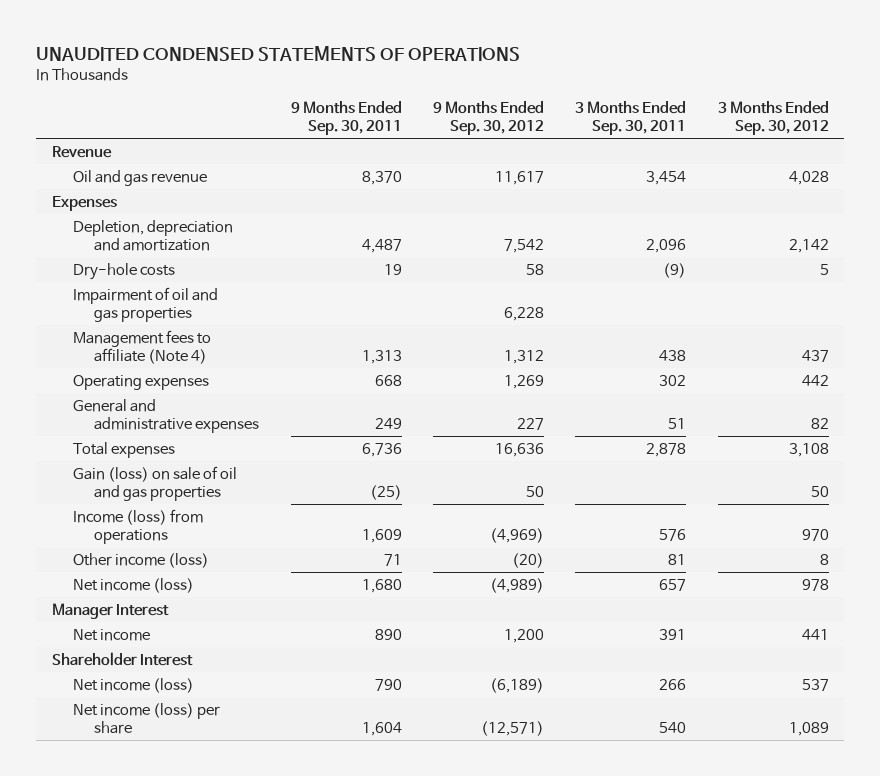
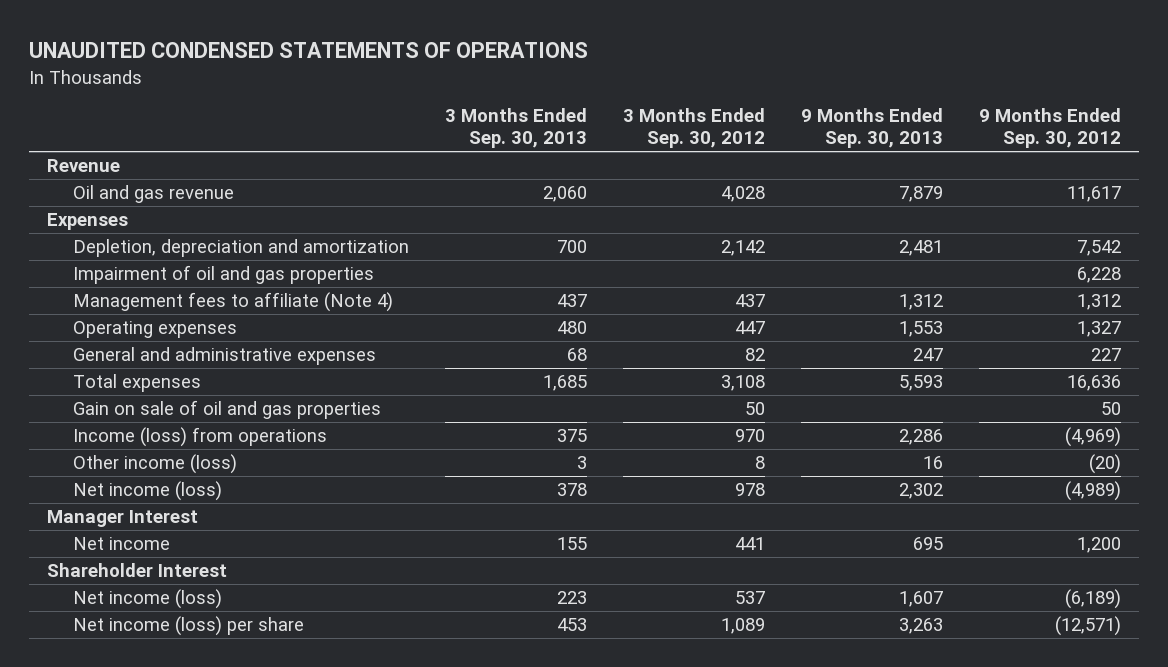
[290,101,402,136] 9 Months Ended Sep. 30, 2011 -> none
[575,101,687,136] 3 Months Ended Sep. 30, 2011 -> none
none -> [445,108,588,149] 3 Months Ended Sep. 30, 2013
none -> [801,108,944,149] 9 Months Ended Sep. 30, 2013
[73,262,176,280] Dry-hole costs -> none
[503,374,544,389] 1,269 -> [1077,321,1122,338] 1,327
[801,374,829,386] 442 -> [735,321,766,335] 447
[73,465,238,501] Gain (loss) on sale of oil and gas properties -> [73,400,382,420] Gain on sale of oil and gas properties

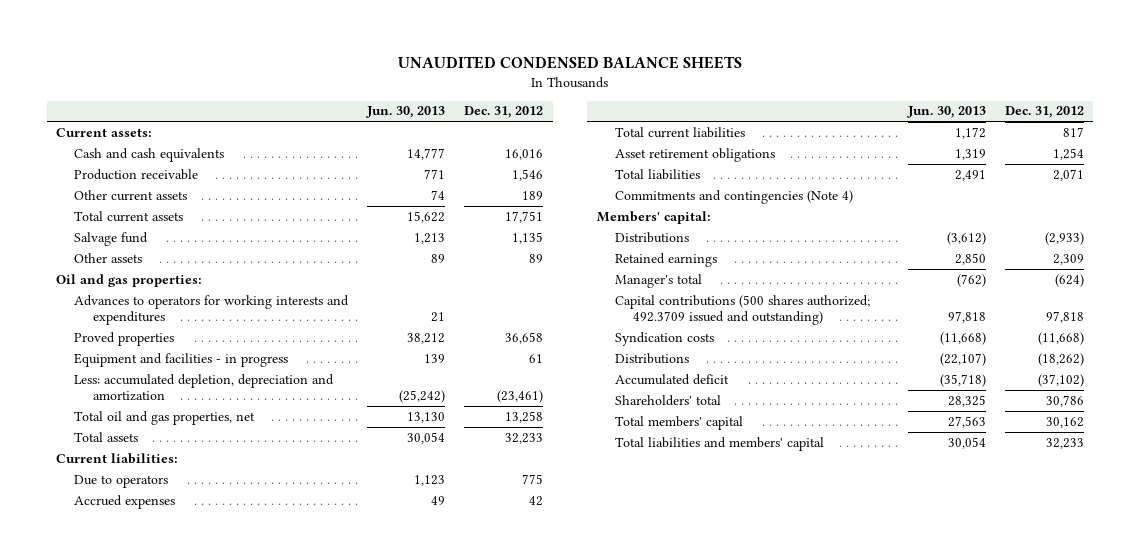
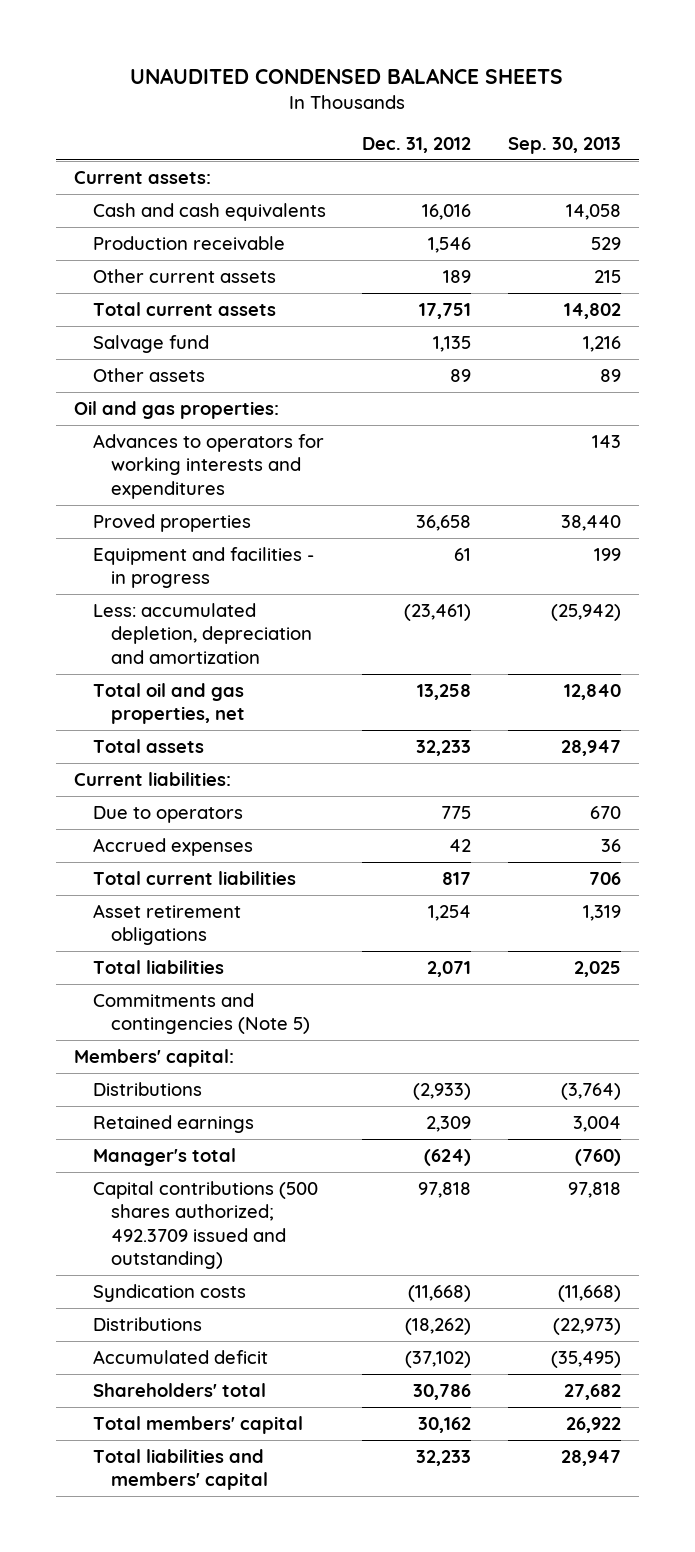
[366,106,446,119] Jun. 30, 2013 -> none
none -> [507,136,621,154] Sep. 30, 2013
[614,189,853,204] Commitments and contingencies (Note 4) -> [92,993,311,1035] Commitments and contingencies (Note 5)

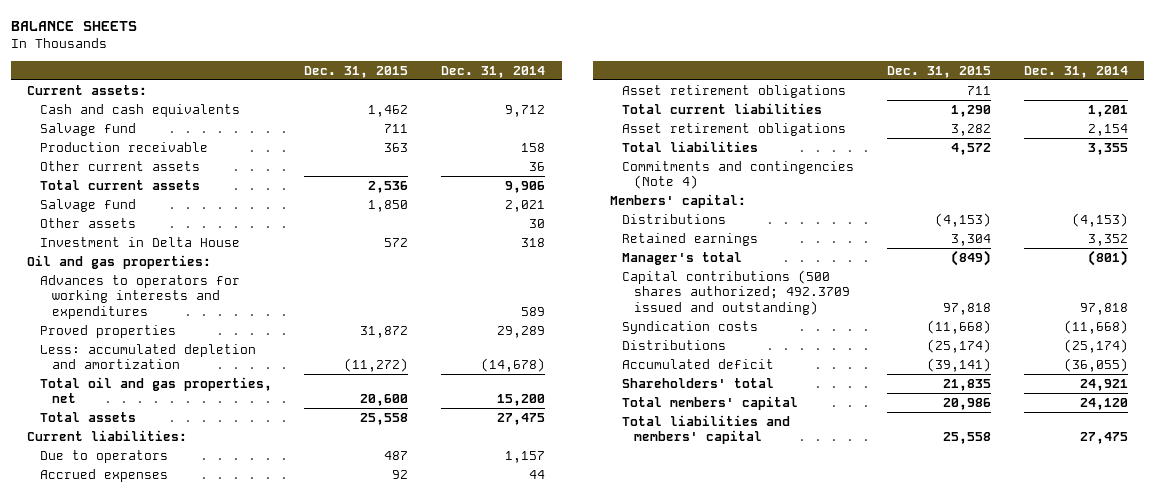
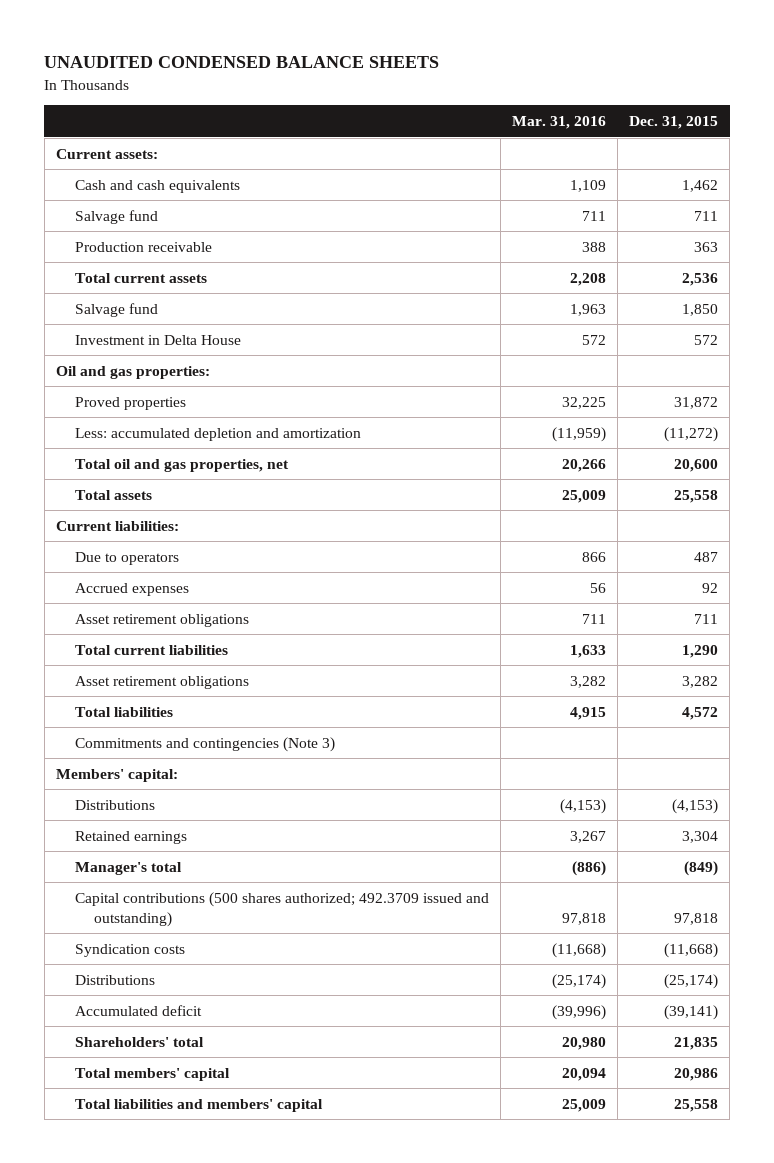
[11,20,138,31] BALANCE SHEETS -> [44,56,440,69] UNAUDITED CONDENSED BALANCE SHEETS
[441,65,546,78] Dec. 31, 2014 -> none
none -> [511,116,606,130] Mar. 31, 2016
[39,160,200,171] Other current assets -> none
[39,217,136,228] Other assets -> none
[39,274,240,319] Advances to operators for working interests and expenditures -> none
[622,160,855,190] Commitments and contingencies (Note 4) -> [74,736,335,752] Commitments and contingencies (Note 3)

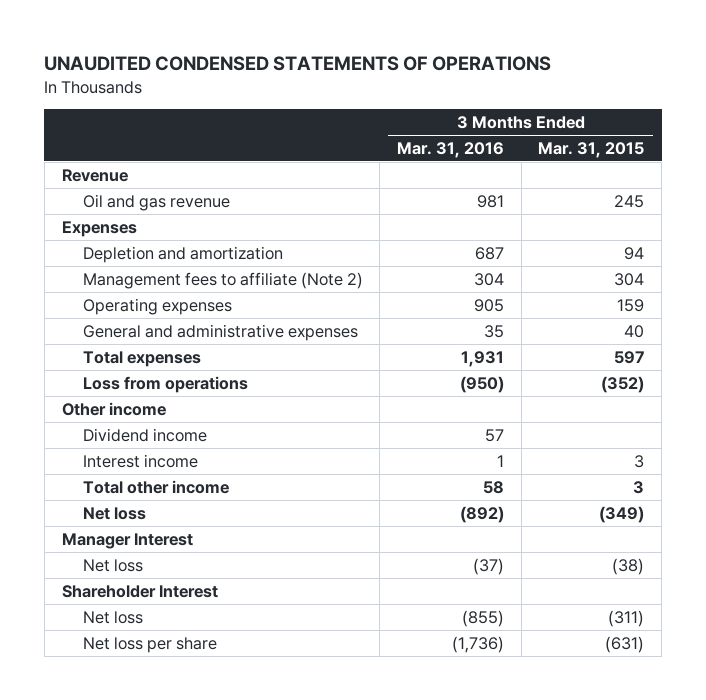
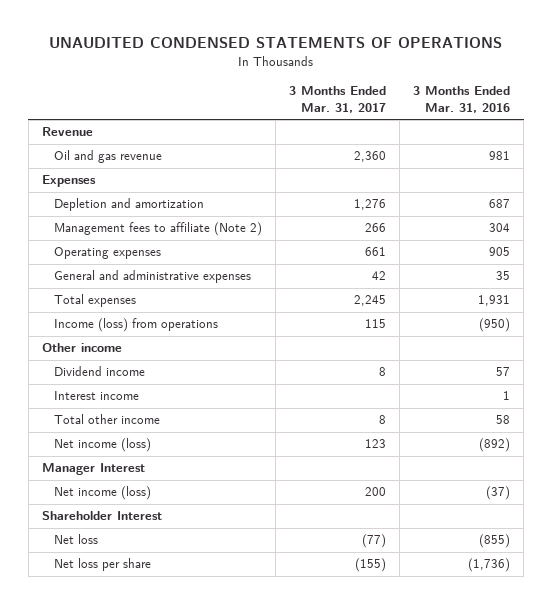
[538,141,645,158] Mar. 31, 2015 -> none
none -> [289,85,387,113] 3 Months Ended Mar. 31, 2017
[82,375,248,393] Loss from operations -> [54,318,219,333] Income (loss) from operations
[82,506,146,520] Net loss -> [54,438,152,453] Net income (loss)
[82,558,143,572] Net loss -> [54,486,152,501] Net income (loss)

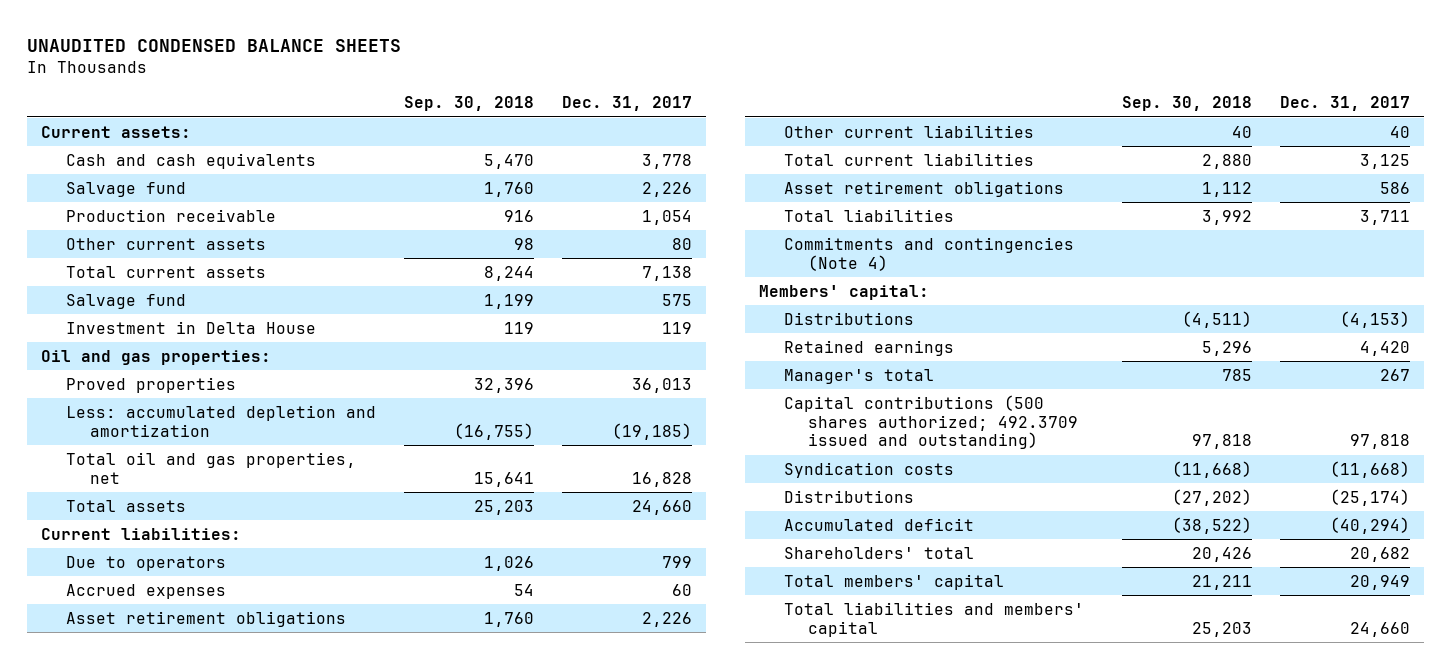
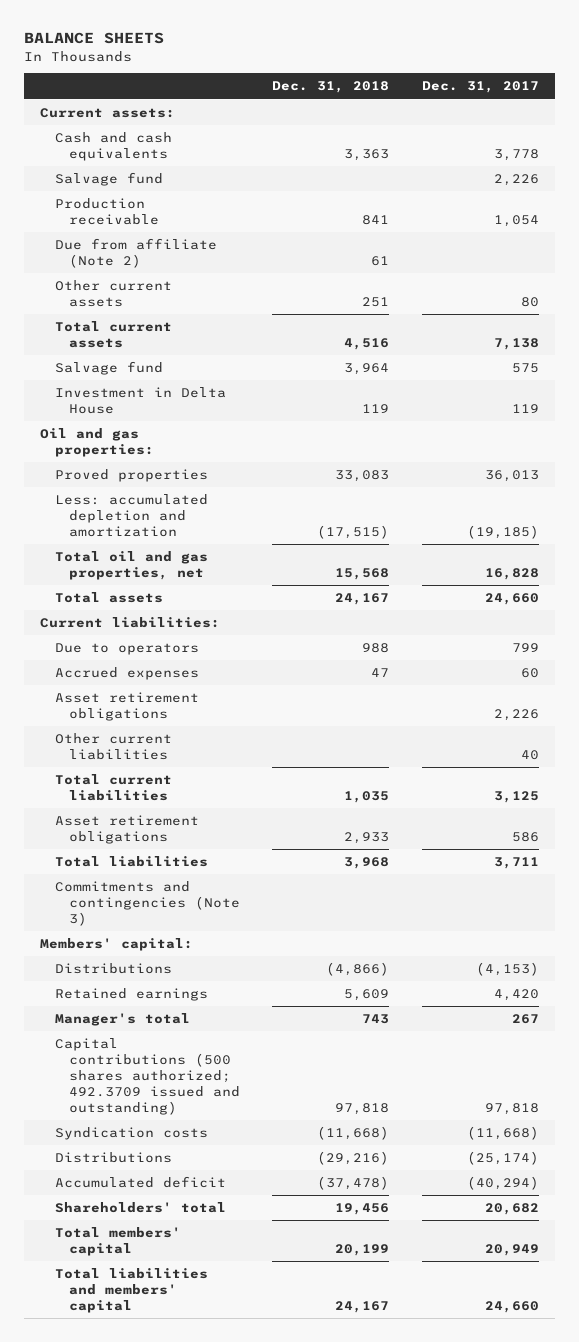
[27,38,402,52] UNAUDITED CONDENSED BALANCE SHEETS -> [23,32,164,45] BALANCE SHEETS
[403,96,534,112] Sep. 30, 2018 -> none
none -> [272,81,390,94] Dec. 31, 2018
none -> [54,238,217,269] Due from affiliate (Note 2)
[783,236,1074,271] Commitments and contingencies (Note 4) -> [54,881,241,926] Commitments and contingencies (Note 3)

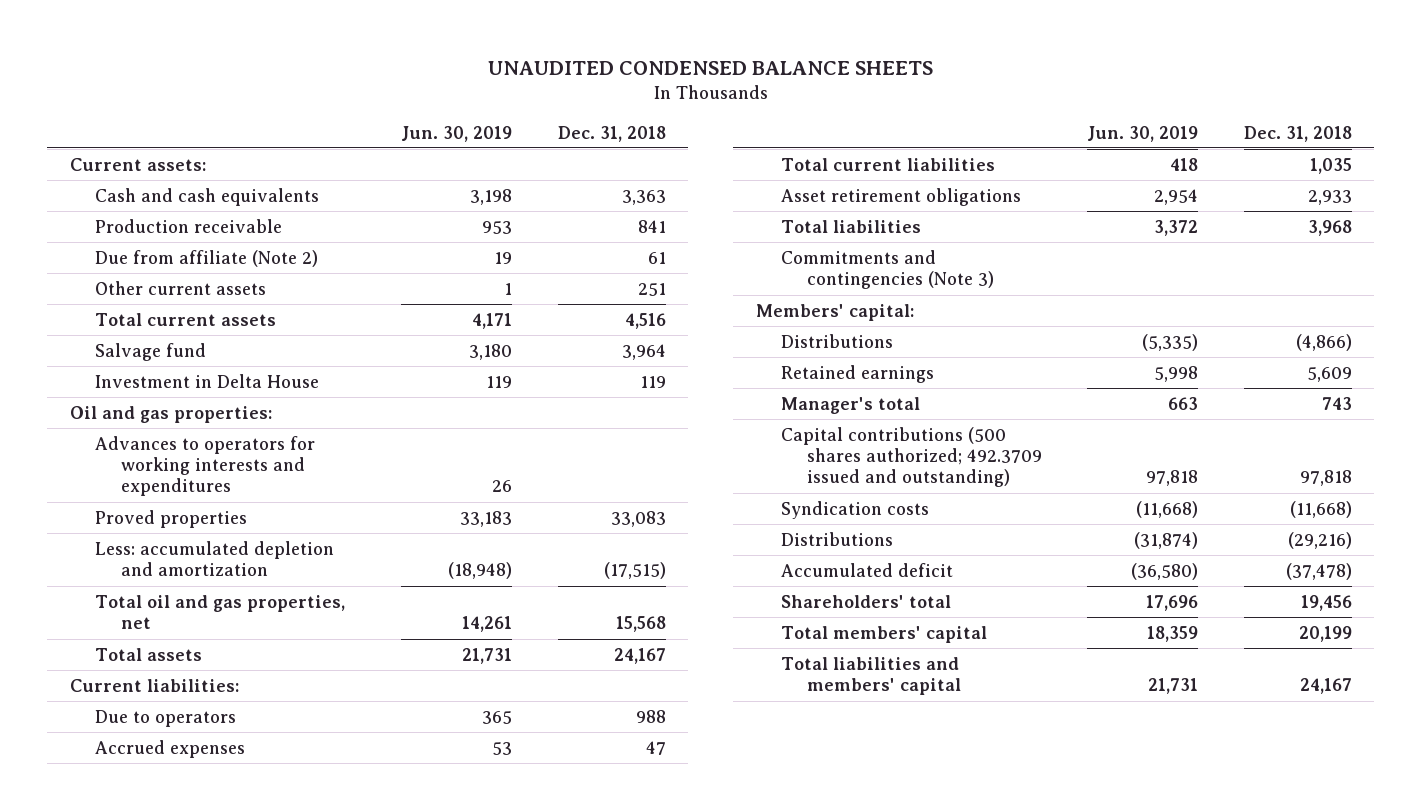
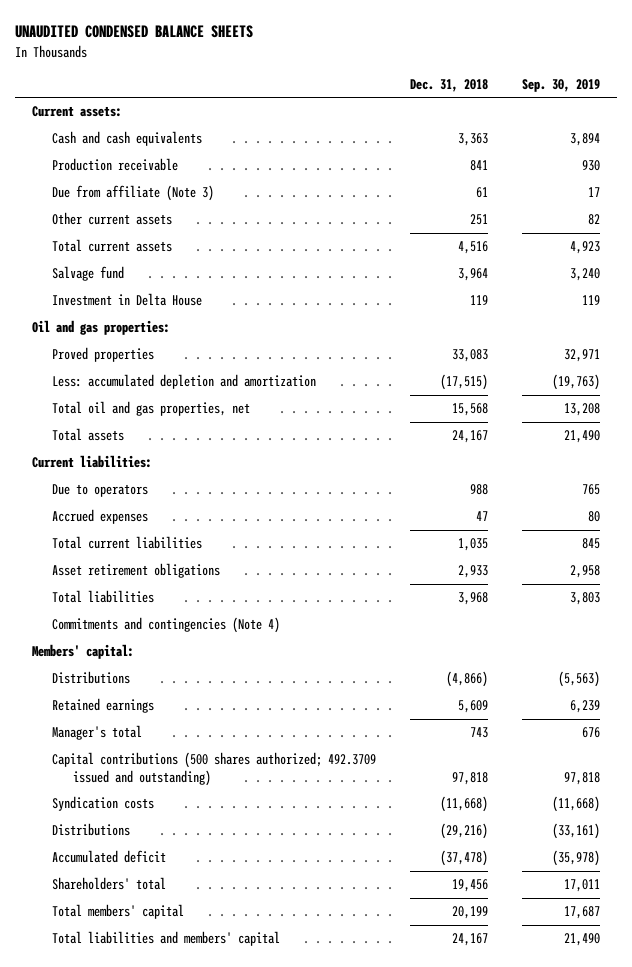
[401,125,513,142] Jun. 30, 2019 -> none
none -> [521,79,600,93] Sep. 30, 2019
[95,249,319,267] Due from affiliate (Note 2) -> [52,185,215,202] Due from affiliate (Note 3)
[95,435,316,497] Advances to operators for working interests and expenditures -> none
[781,249,995,290] Commitments and contingencies (Note 3) -> [52,617,281,634] Commitments and contingencies (Note 4)

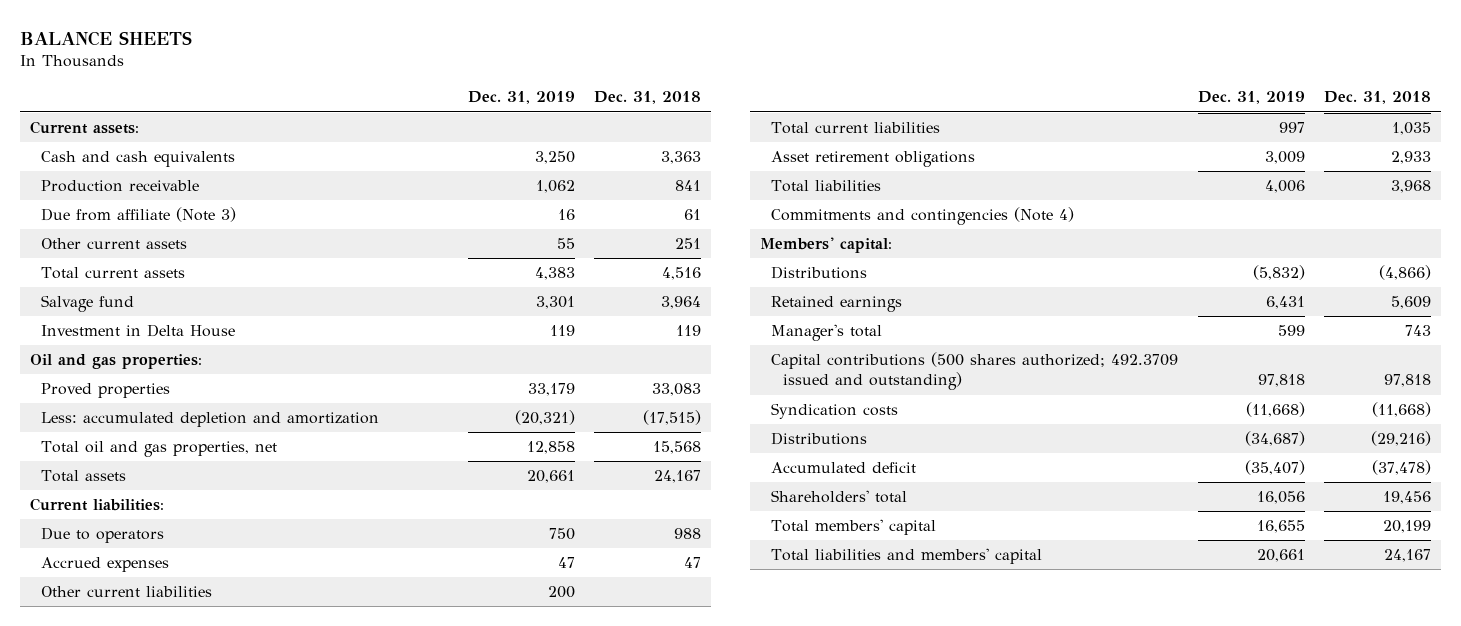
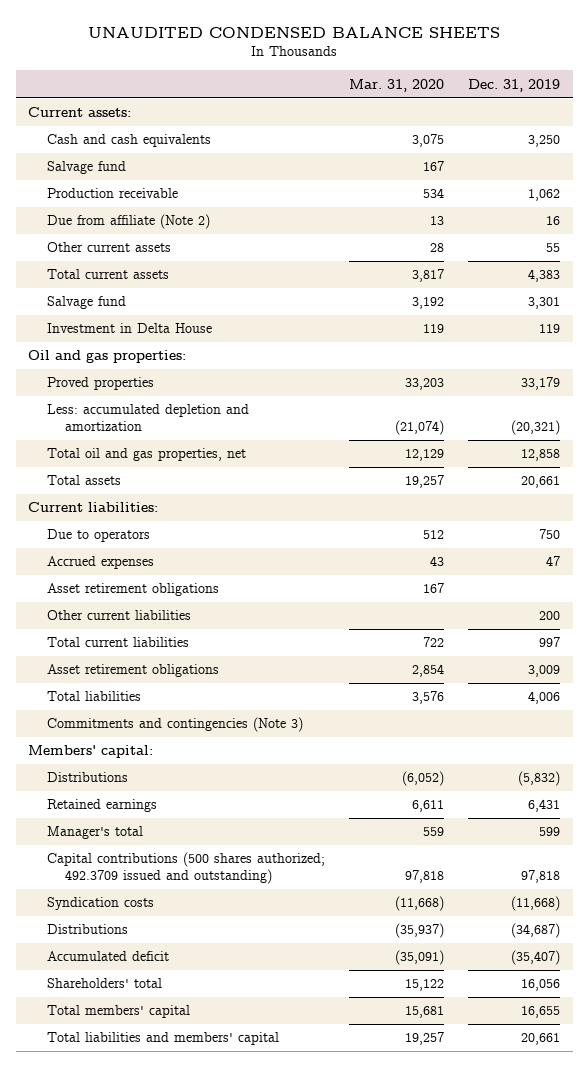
[20,30,193,46] BALANCE SHEETS -> [88,26,501,38] UNAUDITED CONDENSED BALANCE SHEETS
[594,91,702,105] Dec. 31, 2018 -> none
none -> [349,78,445,92] Mar. 31, 2020
none -> [46,161,126,175] Salvage fund
[41,207,237,223] Due from affiliate (Note 3) -> [46,214,210,230] Due from affiliate (Note 2)
none -> [46,583,219,597] Asset retirement obligations
[771,207,1075,226] Commitments and contingencies (Note 4) -> [46,717,303,733] Commitments and contingencies (Note 3)

